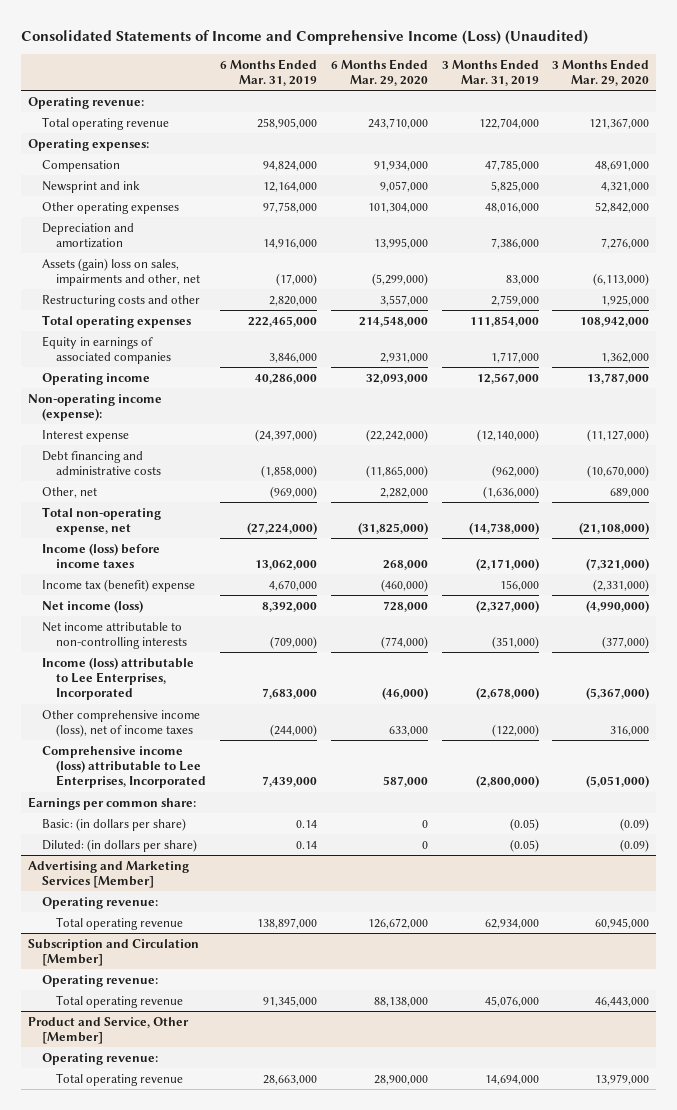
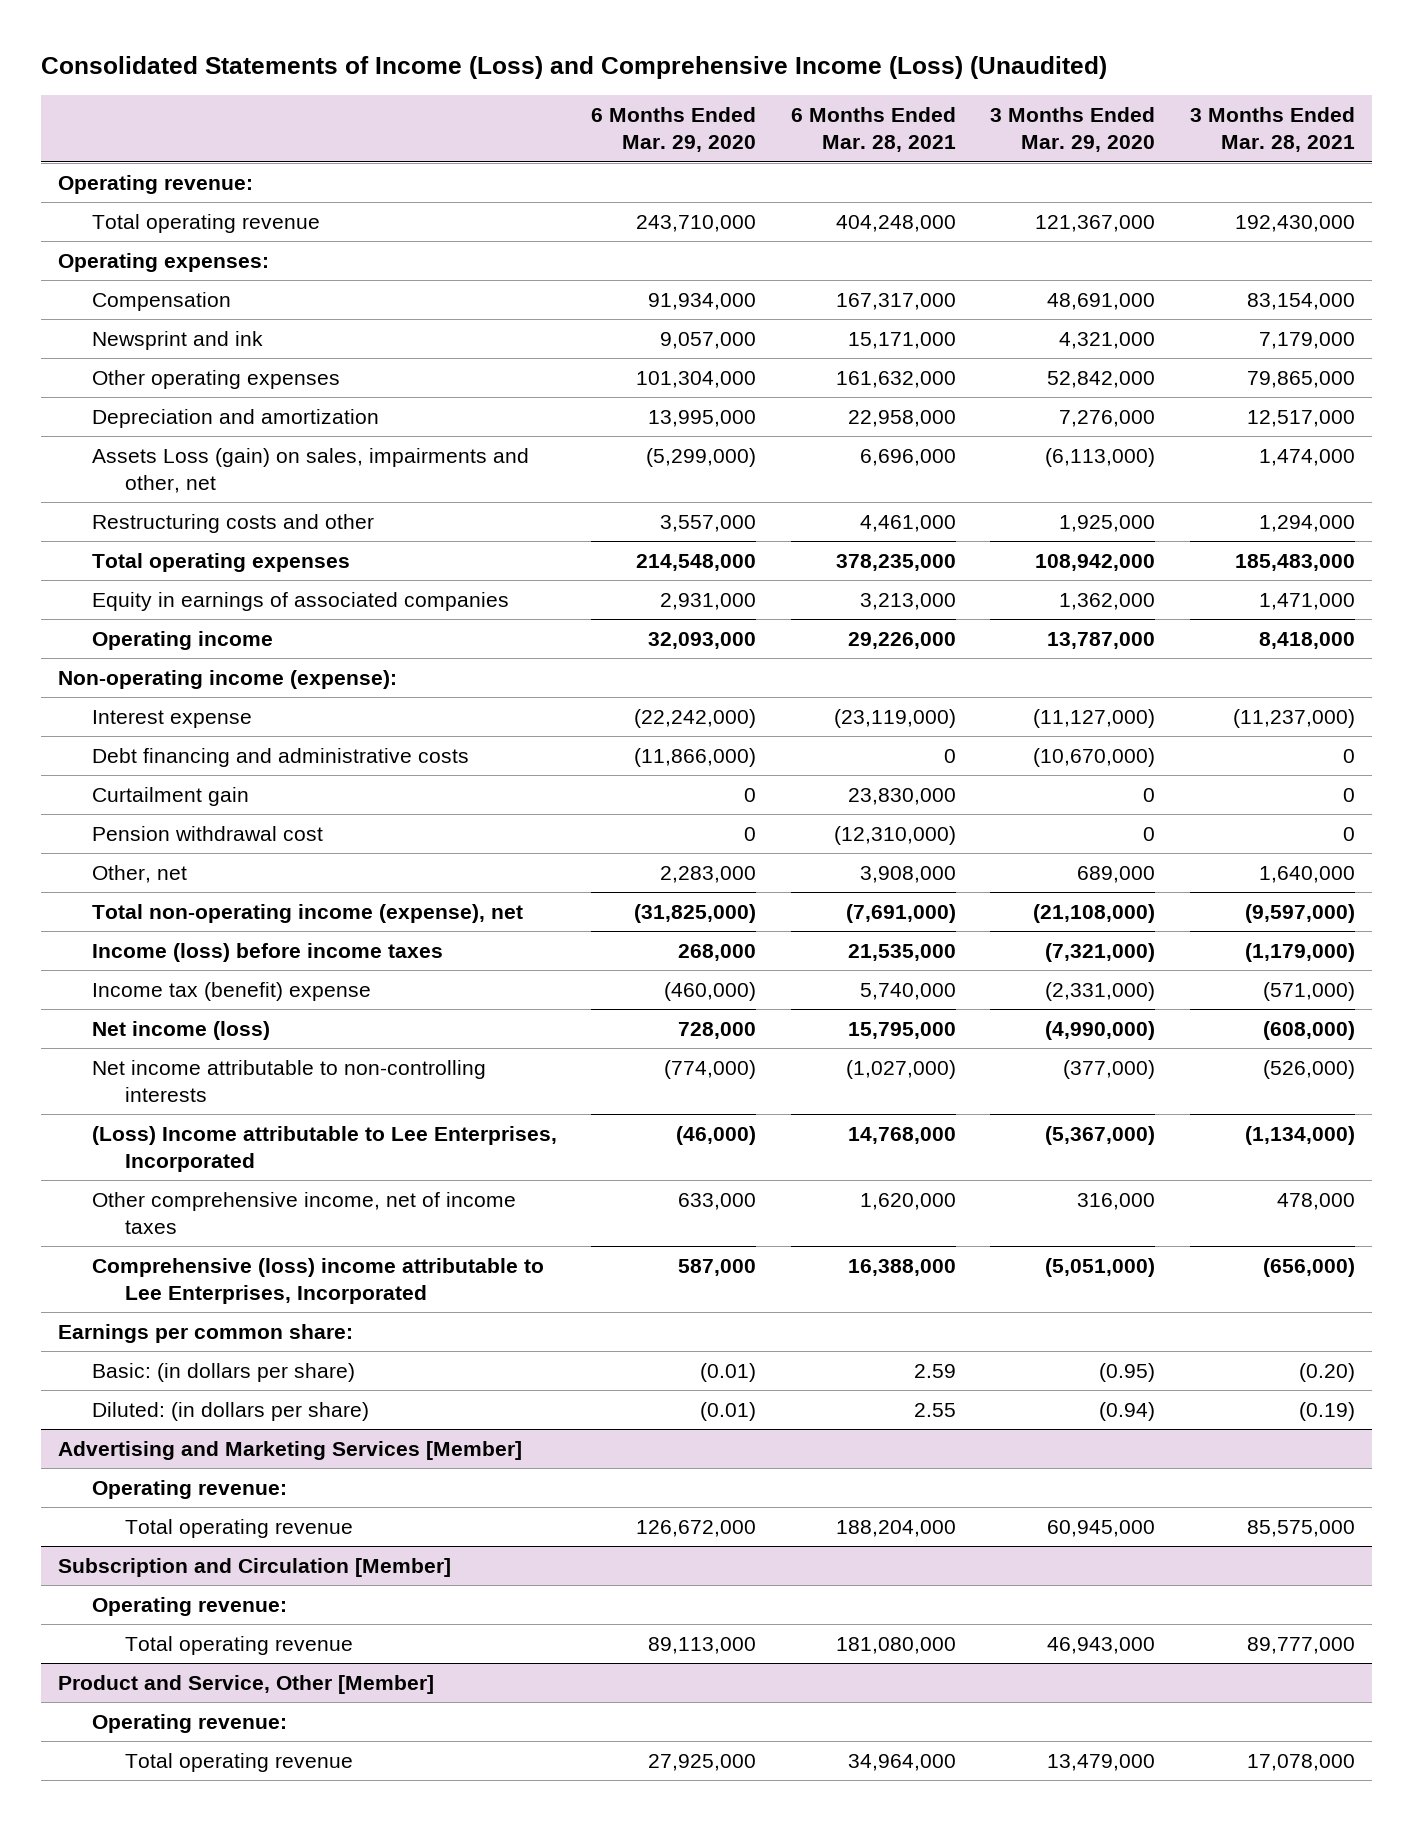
[20,30,588,46] Consolidated Statements of Income and Comprehensive Income (Loss) (Unaudited) -> [41,56,1108,80] Consolidated Statements of Income (Loss) and Comprehensive Income (Loss) (Unaudited)
[220,58,318,87] 6 Months Ended Mar. 31, 2019 -> none
[441,58,539,87] 3 Months Ended Mar. 31, 2019 -> none
none -> [790,107,956,153] 6 Months Ended Mar. 28, 2021
none -> [1189,107,1355,153] 3 Months Ended Mar. 28, 2021
[42,257,201,287] Assets (gain) loss on sales, impairments and other, net -> [91,447,529,494] Assets Loss (gain) on sales, impairments and other, net
[365,465,428,479] (11,865,000) -> [634,747,757,767] (11,866,000)
none -> [91,786,249,806] Curtailment gain
none -> [91,825,323,841] Pension withdrawal cost
[379,487,428,498] 2,282,000 -> [660,865,757,883] 2,283,000
[42,506,162,536] Total non-operating expense, net -> [91,903,523,923] Total non-operating income (expense), net
[42,656,195,701] Income (loss) attributable to Lee Enterprises, Incorporated -> [91,1125,557,1173] (Loss) Income attributable to Lee Enterprises, Incorporated
[42,709,201,738] Other comprehensive income (loss), net of income taxes -> [91,1191,516,1235] Other comprehensive income, net of income taxes
[42,745,207,789] Comprehensive income (loss) attributable to Lee Enterprises, Incorporated -> [91,1257,544,1305] Comprehensive (loss) income attributable to Lee Enterprises, Incorporated
[421,819,428,828] 0 -> [700,1362,757,1382] (0.01)
[620,817,650,831] (0.09) -> [1099,1362,1156,1382] (0.95)
[421,840,428,849] 0 -> [700,1401,757,1421] (0.01)
[620,838,650,852] (0.09) -> [1099,1401,1156,1421] (0.94)
[373,996,428,1007] 88,138,000 -> [648,1636,757,1654] 89,113,000
[595,996,650,1007] 46,443,000 -> [1047,1636,1156,1654] 46,943,000
[373,1074,428,1085] 28,900,000 -> [648,1753,757,1771] 27,925,000
[595,1073,650,1085] 13,979,000 -> [1047,1753,1156,1771] 13,479,000

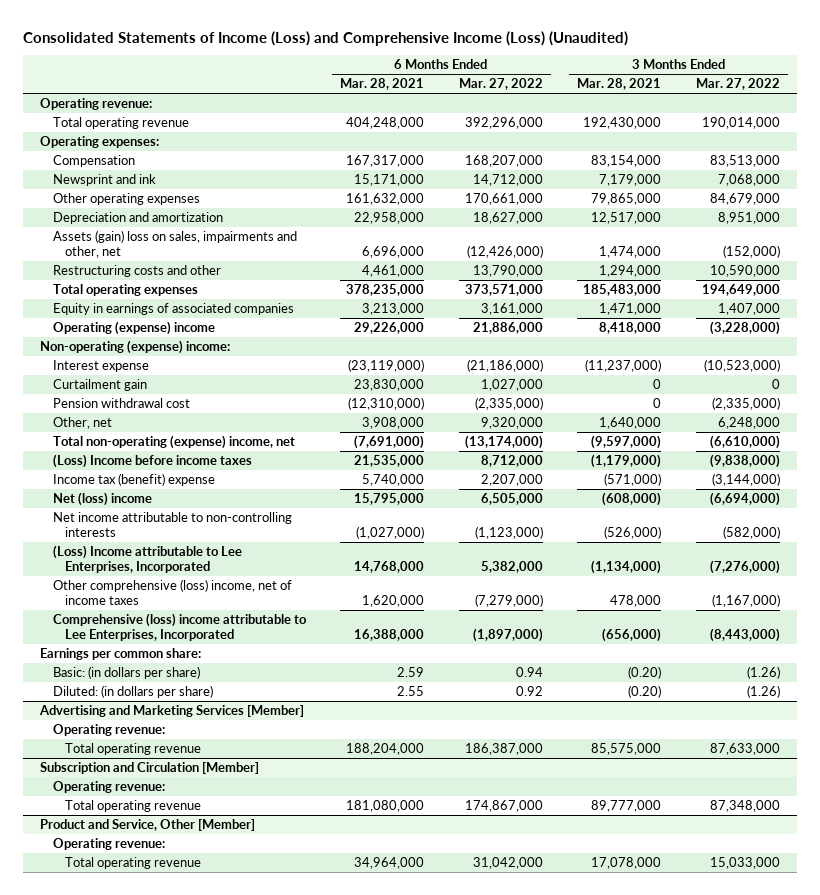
[591,107,757,153] 6 Months Ended Mar. 29, 2020 -> none
[990,107,1156,153] 3 Months Ended Mar. 29, 2020 -> none
none -> [458,78,543,91] Mar. 27, 2022
none -> [695,78,780,91] Mar. 27, 2022
[91,447,529,494] Assets Loss (gain) on sales, impairments and other, net -> [52,230,297,259] Assets (gain) loss on sales, impairments and other, net
[91,630,273,650] Operating income -> [52,321,215,336] Operating (expense) income
[58,669,398,689] Non-operating income (expense): -> [39,340,230,355] Non-operating (expense) income:
[91,747,469,767] Debt financing and administrative costs -> none
[91,903,523,923] Total non-operating income (expense), net -> [52,435,295,450] Total non-operating (expense) income, net
[91,942,443,962] Income (loss) before income taxes -> [52,454,252,469] (Loss) Income before income taxes
[91,1020,270,1040] Net income (loss) -> [52,492,152,507] Net (loss) income
[91,1191,516,1235] Other comprehensive income, net of income taxes -> [52,579,292,606] Other comprehensive (loss) income, net of income taxes
[1298,1401,1355,1421] (0.19) -> [628,685,662,699] (0.20)

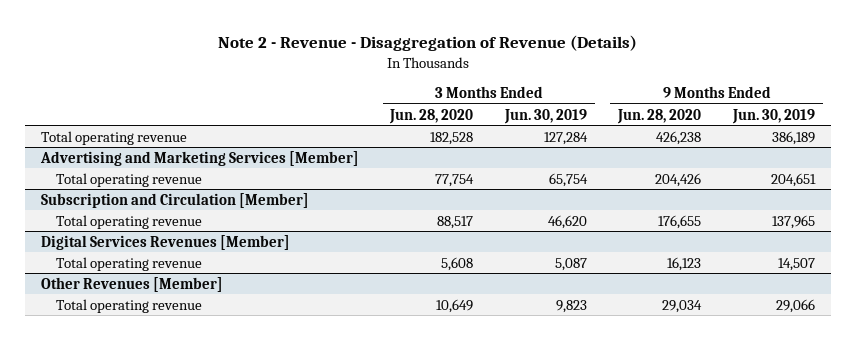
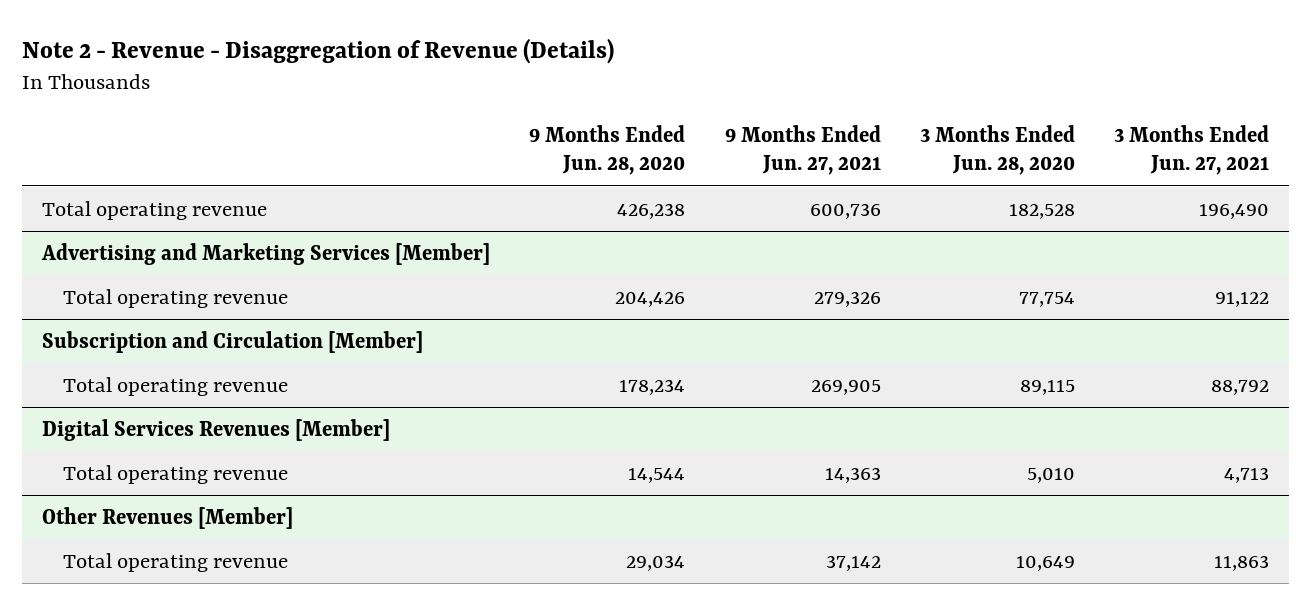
[503,108,587,124] Jun. 30, 2019 -> none
[731,108,815,124] Jun. 30, 2019 -> none
none -> [724,124,881,176] 9 Months Ended Jun. 27, 2021
none -> [1114,124,1270,176] 3 Months Ended Jun. 27, 2021
[437,215,474,229] 88,517 -> [1020,379,1076,395] 89,115
[658,214,702,229] 176,655 -> [619,378,686,395] 178,234
[441,256,474,271] 5,608 -> [1027,467,1076,483] 5,010
[667,256,702,271] 16,123 -> [628,467,686,483] 14,544

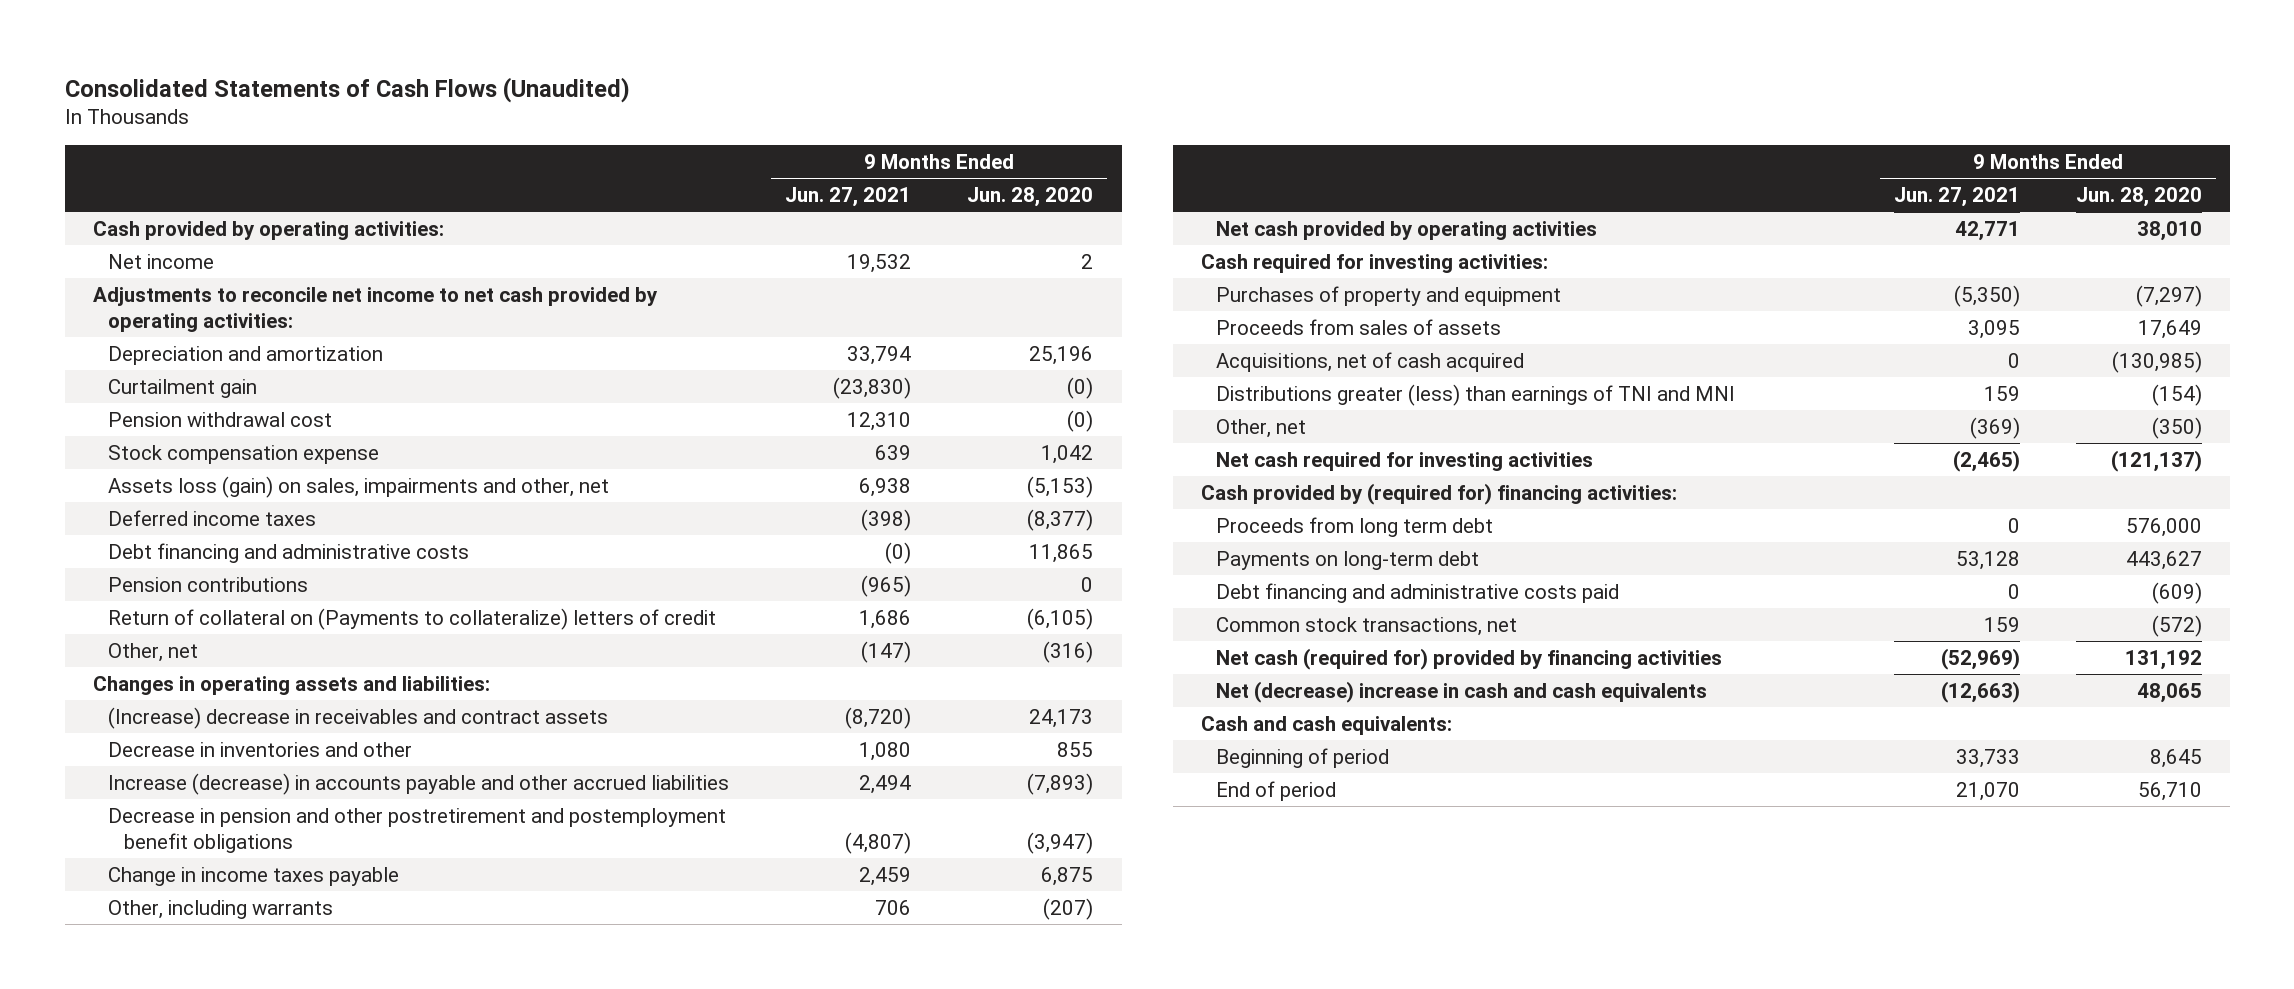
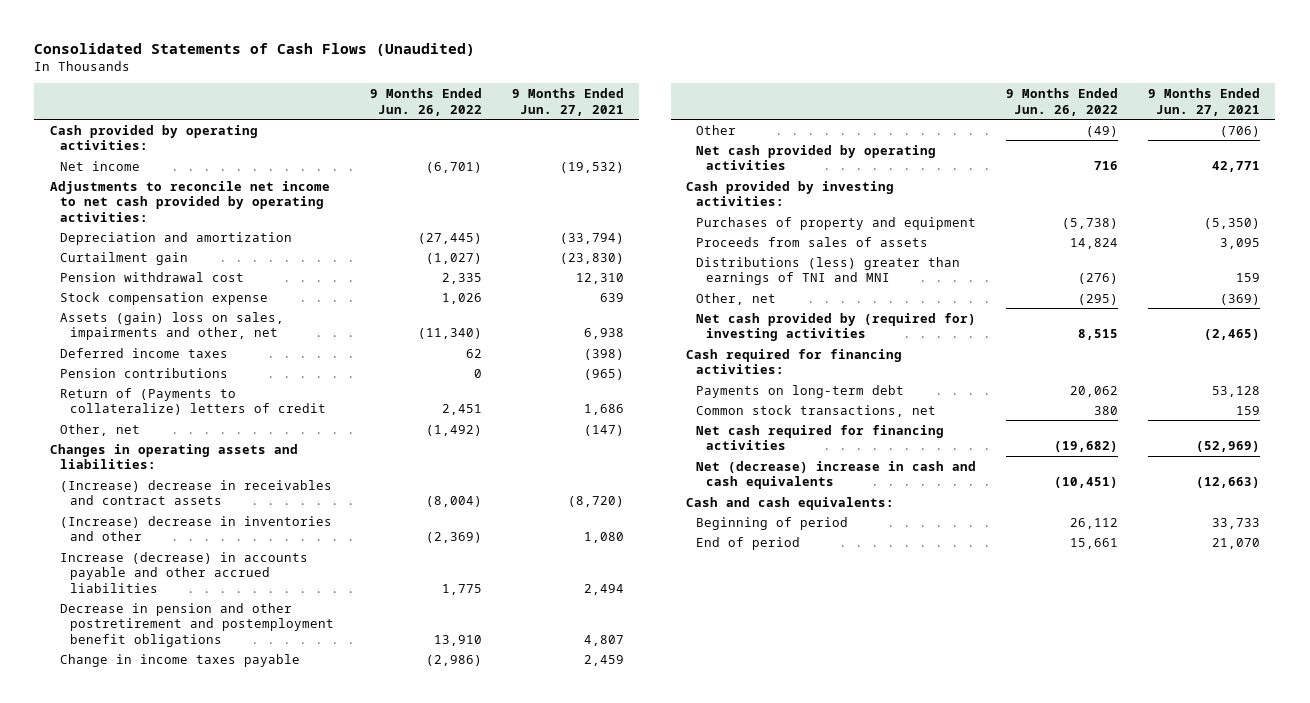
[967,186,1094,207] Jun. 28, 2020 -> none
none -> [369,87,482,116] 9 Months Ended Jun. 26, 2022
[847,253,912,273] 19,532 -> [560,161,625,173] (19,532)
[847,345,912,365] 33,794 -> [560,232,625,244] (33,794)
[108,475,610,498] Assets loss (gain) on sales, impairments and other, net -> [59,311,284,341] Assets (gain) loss on sales, impairments and other, net
[108,542,470,563] Debt financing and administrative costs -> none
[108,607,717,630] Return of collateral on (Payments to collateralize) letters of credit -> [59,387,326,416] Return of (Payments to collateralize) letters of credit
[108,741,413,757] Decrease in inventories and other -> [59,515,332,542] (Increase) decrease in inventories and other
[845,831,912,854] (4,807) -> [584,634,625,646] 4,807
[108,899,334,919] Other, including warrants -> [695,124,736,135] Other
[875,899,912,915] 706 -> [1220,125,1261,137] (706)
[1200,253,1548,273] Cash required for investing activities: -> [685,180,894,207] Cash provided by investing activities:
[1216,351,1525,372] Acquisitions, net of cash acquired -> none
[1216,383,1736,406] Distributions greater (less) than earnings of TNI and MNI -> [695,256,960,286] Distributions (less) greater than earnings of TNI and MNI
[1216,516,1494,537] Proceeds from long term debt -> none
[1216,451,1594,471] Net cash required for investing activities -> [695,312,976,342] Net cash provided by (required for) investing activities
[1200,482,1677,505] Cash provided by (required for) financing activities: -> [685,348,902,375] Cash required for financing activities:
[1216,582,1620,603] Debt financing and administrative costs paid -> none
[1216,647,1723,670] Net cash (required for) provided by financing activities -> [695,424,944,451] Net cash required for financing activities

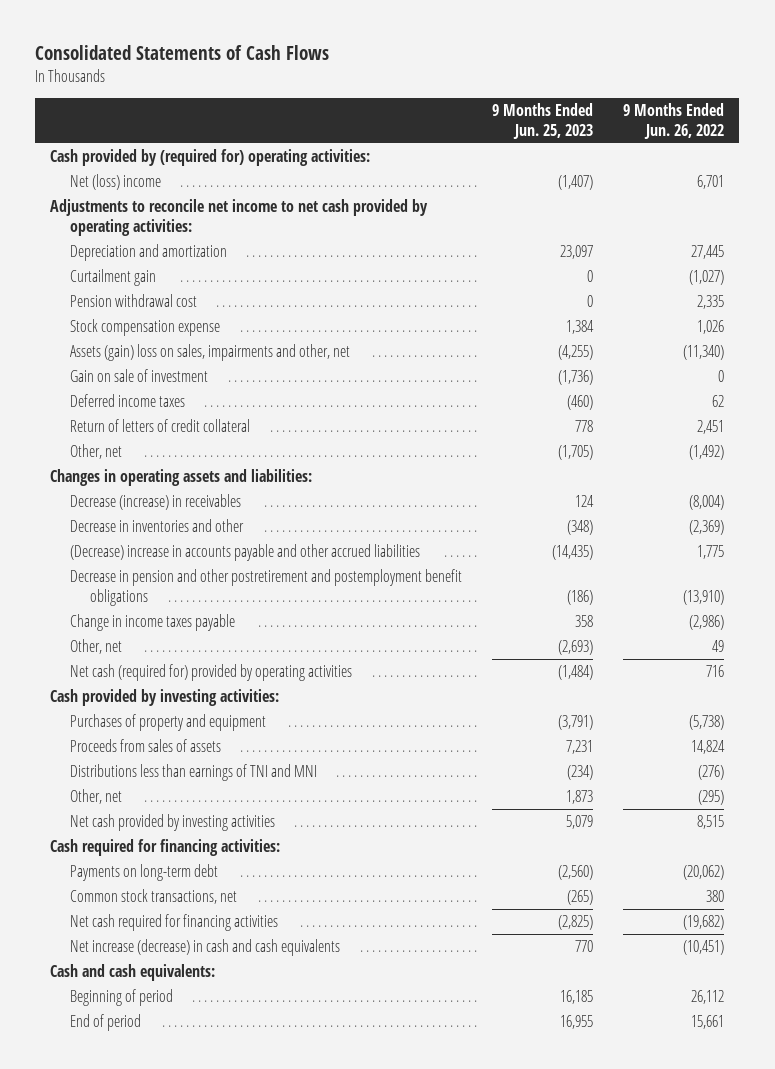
[34,42,476,56] Consolidated Statements of Cash Flows (Unaudited) -> [35,45,330,61] Consolidated Statements of Cash Flows
[512,87,625,116] 9 Months Ended Jun. 27, 2021 -> none
none -> [492,103,594,140] 9 Months Ended Jun. 25, 2023
[49,124,258,151] Cash provided by operating activities: -> [50,149,371,167] Cash provided by (required for) operating activities:
[59,160,140,171] Net income -> [70,174,162,191] Net (loss) income
[425,161,482,173] (6,701) -> [697,175,725,190] 6,701
[417,232,482,244] (27,445) -> [691,245,725,260] 27,445
none -> [70,369,209,383] Gain on sale of investment
[59,367,228,378] Pension contributions -> none
[59,387,326,416] Return of (Payments to collateralize) letters of credit -> [70,419,251,433] Return of letters of credit collateral
[59,479,332,506] (Increase) decrease in receivables and contract assets -> [70,494,242,511] Decrease (increase) in receivables
[59,515,332,542] (Increase) decrease in inventories and other -> [70,519,245,533] Decrease in inventories and other
[59,551,308,593] Increase (decrease) in accounts payable and other accrued liabilities -> [70,544,421,562] (Decrease) increase in accounts payable and other accrued liabilities
[433,634,482,646] 13,910 -> [683,589,725,605] (13,910)
[695,124,736,135] Other -> [70,639,123,655] Other, net
[1086,125,1119,137] (49) -> [712,640,725,653] 49
[695,144,936,171] Net cash provided by operating activities -> [70,664,353,682] Net cash (required for) provided by operating activities
[695,256,960,286] Distributions (less) greater than earnings of TNI and MNI -> [70,764,318,782] Distributions less than earnings of TNI and MNI
[695,312,976,342] Net cash provided by (required for) investing activities -> [70,814,276,832] Net cash provided by investing activities
[1070,385,1119,397] 20,062 -> [683,865,725,881] (20,062)
[695,460,976,490] Net (decrease) increase in cash and cash equivalents -> [70,939,341,957] Net increase (decrease) in cash and cash equivalents

